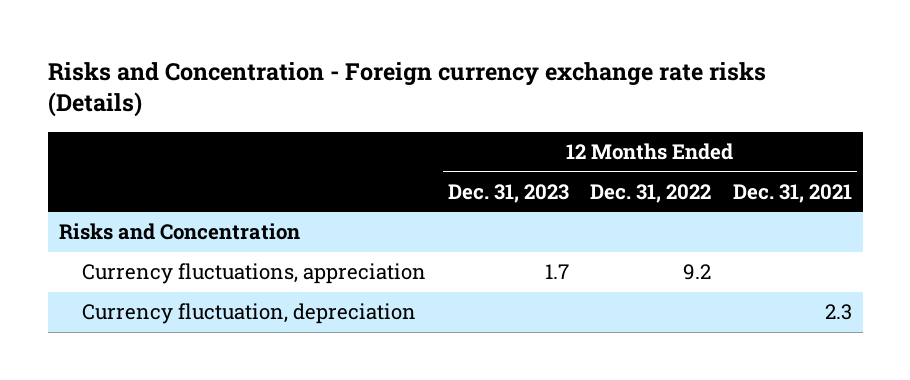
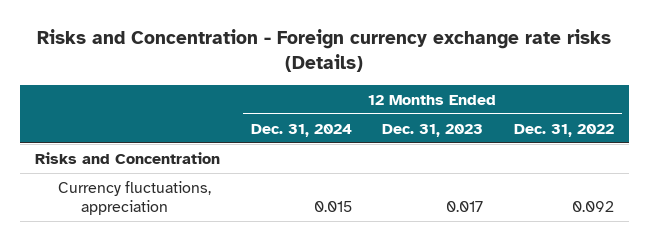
[732,183,852,203] Dec. 31, 2021 -> none
none -> [250,123,352,137] Dec. 31, 2024
[82,303,417,325] Currency fluctuation, depreciation -> none
[544,264,569,280] 1.7 -> [446,200,484,212] 0.017
[683,264,712,281] 9.2 -> [572,200,615,212] 0.092

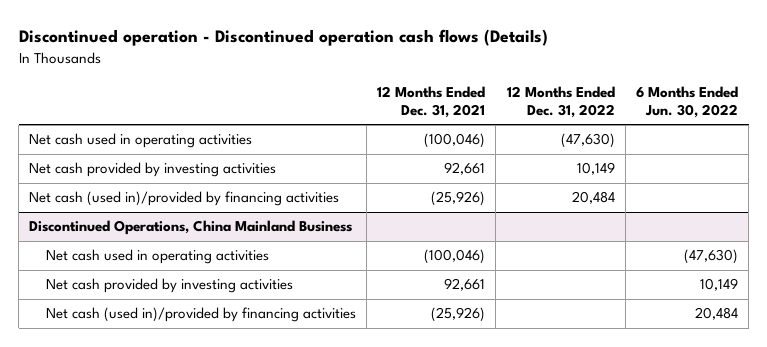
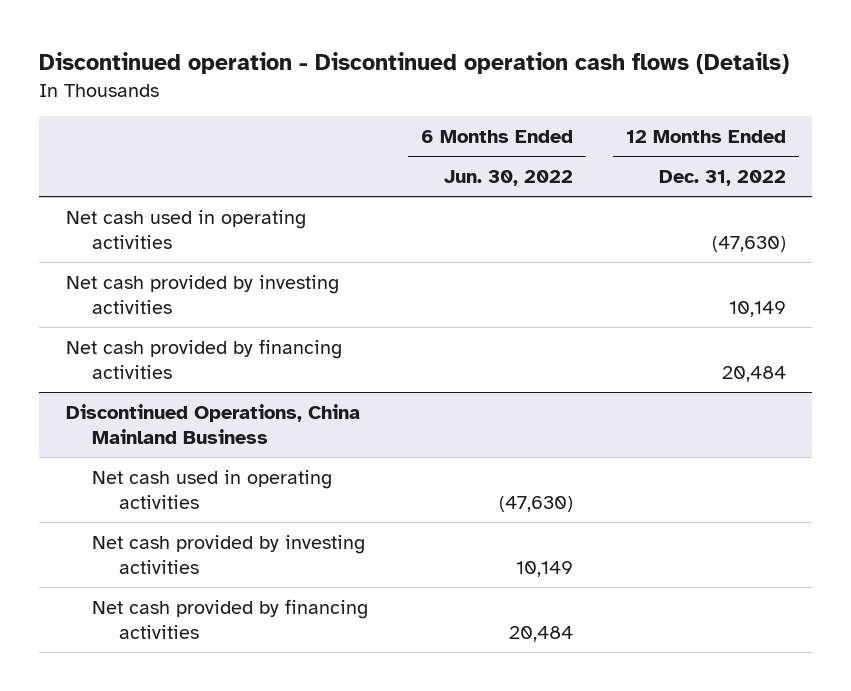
[377,85,486,119] 12 Months Ended Dec. 31, 2021 -> none
[29,191,340,207] Net cash (used in)/provided by financing activities -> [65,338,342,379] Net cash provided by financing activities
[45,307,356,323] Net cash (used in)/provided by financing activities -> [92,598,369,639] Net cash provided by financing activities

